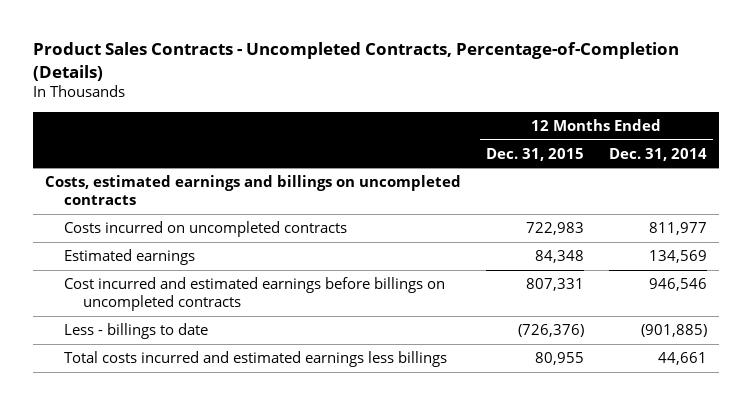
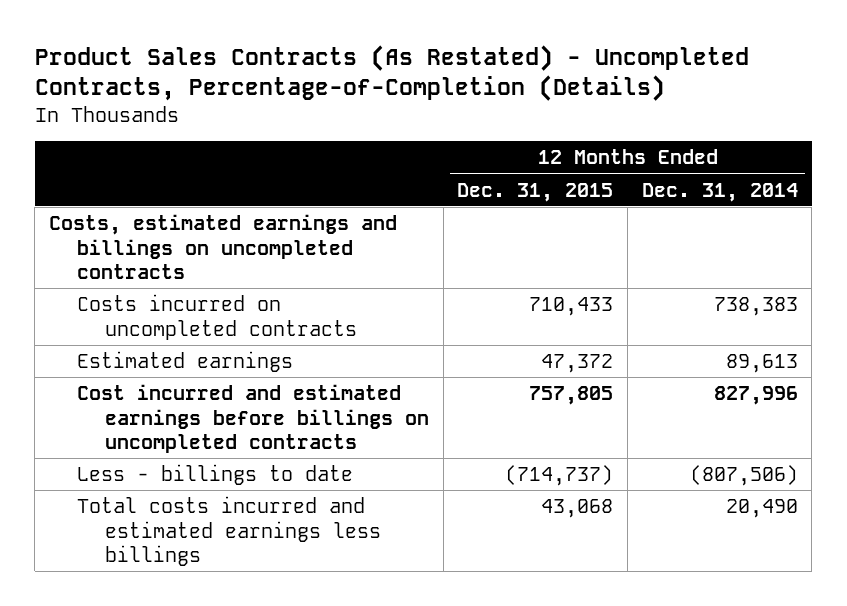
[32,42,679,81] Product Sales Contracts - Uncompleted Contracts, Percentage-of-Completion (Details) -> [34,45,749,102] Product Sales Contracts (As Restated) - Uncompleted Contracts, Percentage-of-Completion (Details)
[525,222,584,236] 722,983 -> [529,297,614,317] 710,433
[648,222,707,236] 811,977 -> [713,297,798,317] 738,383
[534,250,584,264] 84,348 -> [541,354,614,374] 47,372
[648,250,707,264] 134,569 -> [725,354,798,374] 89,613
[525,278,584,292] 807,331 -> [529,386,614,406] 757,805
[648,278,707,292] 946,546 -> [713,386,798,406] 827,996
[517,324,584,338] (726,376) -> [505,465,614,487] (714,737)
[640,324,707,338] (901,885) -> [689,465,798,487] (807,506)
[534,352,584,366] 80,955 -> [541,499,614,519] 43,068
[657,352,707,366] 44,661 -> [725,499,798,519] 20,490

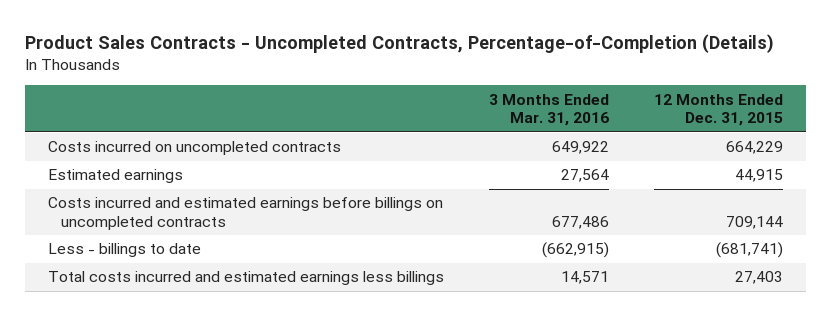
[34,45,749,102] Product Sales Contracts (As Restated) - Uncompleted Contracts, Percentage-of-Completion (Details) -> [25,34,775,54] Product Sales Contracts - Uncompleted Contracts, Percentage-of-Completion (Details)
[641,182,798,202] Dec. 31, 2014 -> none
none -> [488,93,609,127] 3 Months Ended Mar. 31, 2016
[48,214,397,280] Costs, estimated earnings and billings on uncompleted contracts -> none
[529,297,614,317] 710,433 -> [725,141,783,155] 664,229
[541,354,614,374] 47,372 -> [734,169,783,183] 44,915
[77,384,430,454] Cost incurred and estimated earnings before billings on uncompleted contracts -> [47,197,443,230] Costs incurred and estimated earnings before billings on uncompleted contracts
[529,386,614,406] 757,805 -> [725,215,783,229] 709,144
[505,465,614,487] (714,737) -> [715,242,783,259] (681,741)
[541,499,614,519] 43,068 -> [734,271,783,285] 27,403

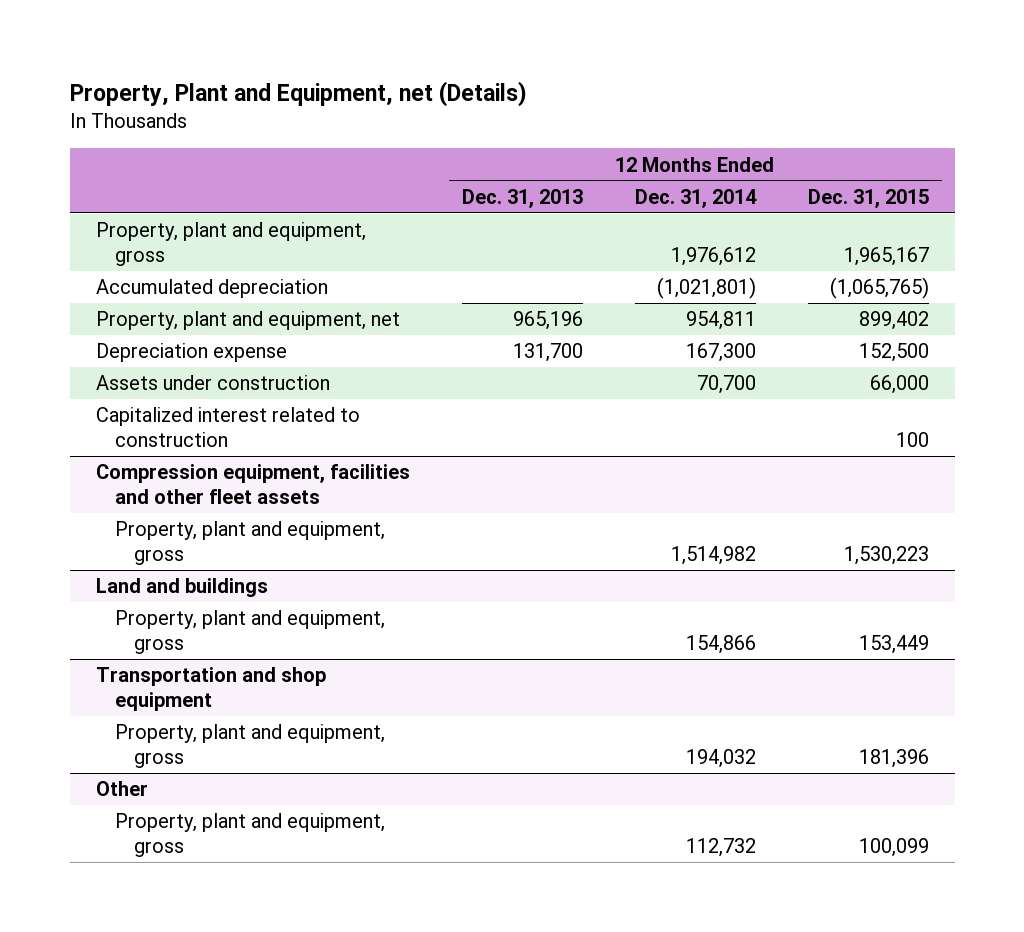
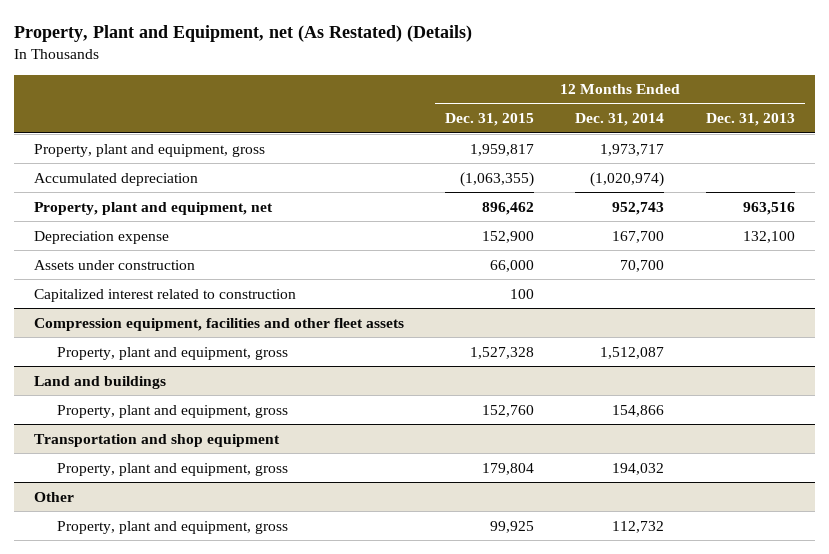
[69,81,527,108] Property, Plant and Equipment, net (Details) -> [13,24,472,42] Property, Plant and Equipment, net (As Restated) (Details)
[670,247,756,267] 1,976,612 -> [600,143,665,156] 1,973,717
[843,247,929,267] 1,965,167 -> [470,143,535,156] 1,959,817
[656,277,756,300] (1,021,801) -> [590,171,665,187] (1,020,974)
[829,277,929,300] (1,065,765) -> [460,171,535,187] (1,063,355)
[512,311,583,331] 965,196 -> [742,201,795,215] 963,516
[685,311,756,331] 954,811 -> [612,201,665,215] 952,743
[858,311,929,331] 899,402 -> [482,201,535,215] 896,462
[512,343,583,363] 131,700 -> [742,230,795,243] 132,100
[685,343,756,363] 167,300 -> [612,230,665,243] 167,700
[858,343,929,363] 152,500 -> [482,230,535,243] 152,900
[670,546,756,566] 1,514,982 -> [600,346,665,359] 1,512,087
[843,546,929,566] 1,530,223 -> [470,346,535,359] 1,527,328
[858,635,929,655] 153,449 -> [482,404,535,417] 152,760
[858,749,929,769] 181,396 -> [482,462,535,475] 179,804
[858,838,929,858] 100,099 -> [490,520,535,533] 99,925

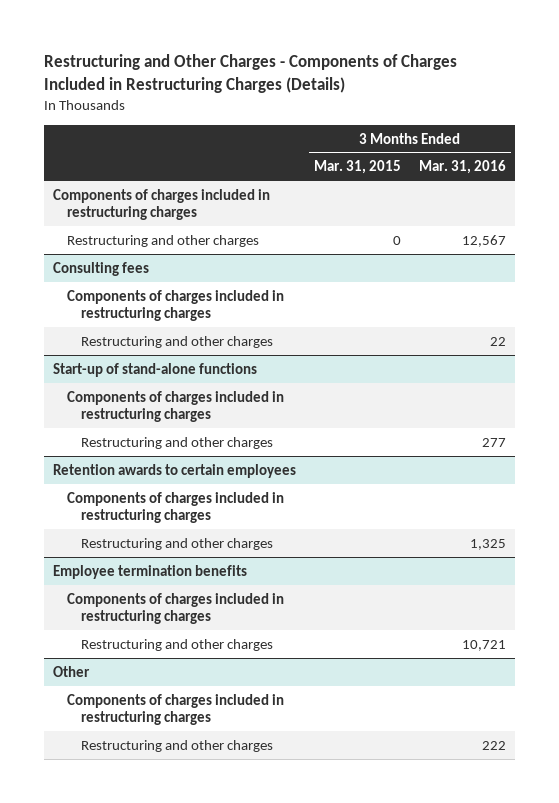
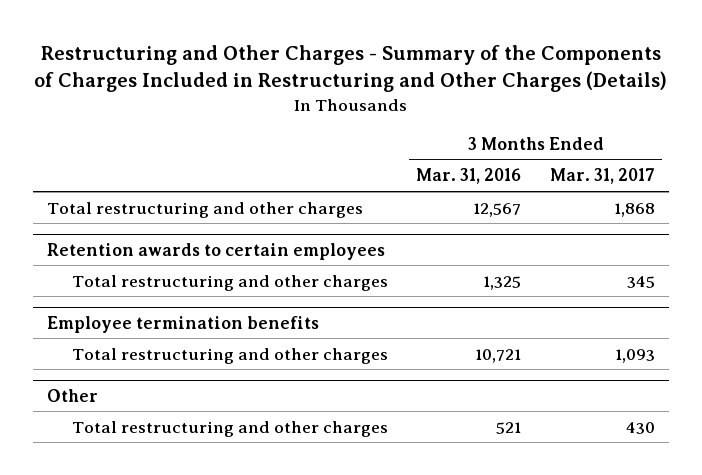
[43,53,457,94] Restructuring and Other Charges - Components of Charges Included in Restructuring Charges (Details) -> [33,45,667,93] Restructuring and Other Charges - Summary of the Components of Charges Included in Restructuring and Other Charges (Details)
[314,160,402,175] Mar. 31, 2015 -> none
none -> [549,168,655,185] Mar. 31, 2017
[52,188,270,221] Components of charges included in restructuring charges -> none
[52,261,149,276] Consulting fees -> none
[66,289,284,322] Components of charges included in restructuring charges -> none
[80,335,273,348] Restructuring and other charges -> none
[52,362,257,377] Start-up of stand-alone functions -> none
[66,390,284,423] Components of charges included in restructuring charges -> none
[80,436,273,449] Restructuring and other charges -> none
[66,234,259,247] Restructuring and other charges -> [47,201,364,218] Total restructuring and other charges
[66,491,284,524] Components of charges included in restructuring charges -> none
[80,537,273,550] Restructuring and other charges -> [72,274,389,291] Total restructuring and other charges
[66,592,284,625] Components of charges included in restructuring charges -> none
[80,638,273,651] Restructuring and other charges -> [72,347,389,364] Total restructuring and other charges
[66,693,284,726] Components of charges included in restructuring charges -> none
[80,739,273,752] Restructuring and other charges -> [72,420,389,437] Total restructuring and other charges
[482,740,507,750] 222 -> [496,421,522,434] 521

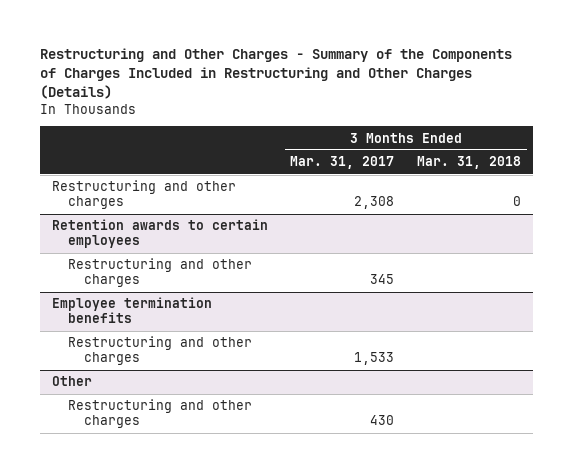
[416,168,522,185] Mar. 31, 2016 -> none
none -> [417,156,522,170] Mar. 31, 2018
[47,201,364,218] Total restructuring and other charges -> [51,180,236,210] Restructuring and other charges
[613,202,655,217] 1,868 -> [354,196,395,210] 2,308
[72,274,389,291] Total restructuring and other charges -> [67,258,252,288] Restructuring and other charges
[72,347,389,364] Total restructuring and other charges -> [67,336,252,366] Restructuring and other charges
[614,348,655,363] 1,093 -> [354,352,395,366] 1,533
[72,420,389,437] Total restructuring and other charges -> [67,399,252,429] Restructuring and other charges

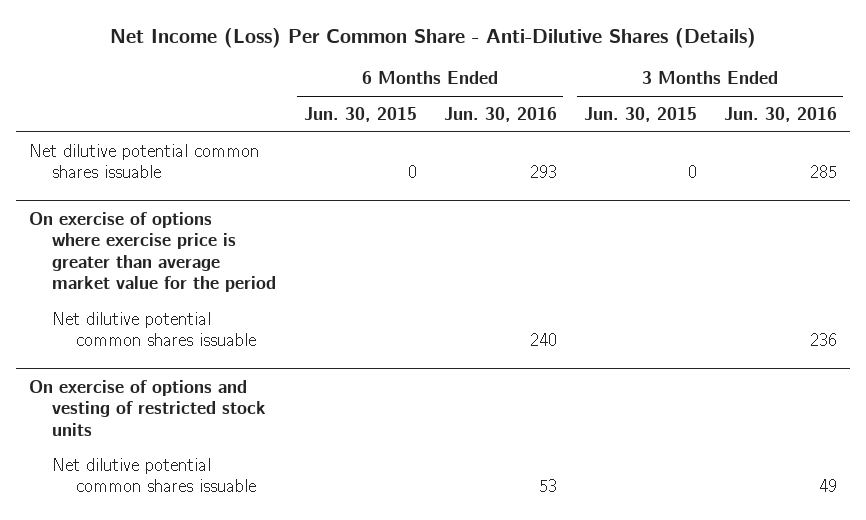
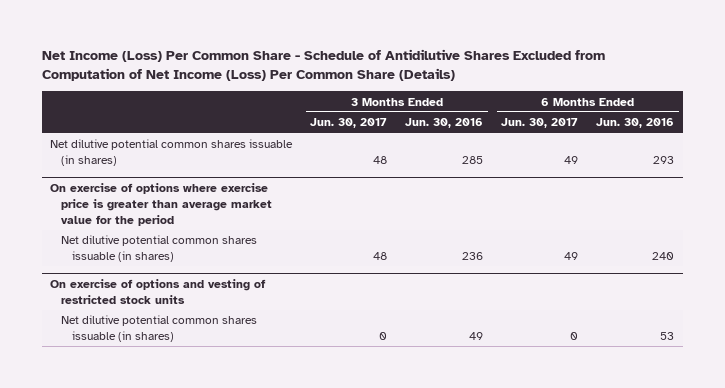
[110,28,757,49] Net Income (Loss) Per Common Share - Anti-Dilutive Shares (Details) -> [41,49,605,82] Net Income (Loss) Per Common Share - Schedule of Antidilutive Shares Excluded from Computation of Net Income (Loss) Per Common Share (Details)
[303,106,417,122] Jun. 30, 2015 -> none
[583,106,697,122] Jun. 30, 2015 -> none
none -> [310,118,388,129] Jun. 30, 2017
none -> [501,118,579,129] Jun. 30, 2017
[29,143,260,179] Net dilutive potential common shares issuable -> [50,139,294,167] Net dilutive potential common shares issuable (in shares)
[52,311,256,347] Net dilutive potential common shares issuable -> [61,235,258,263] Net dilutive potential common shares issuable (in shares)
[52,457,256,493] Net dilutive potential common shares issuable -> [61,315,258,343] Net dilutive potential common shares issuable (in shares)

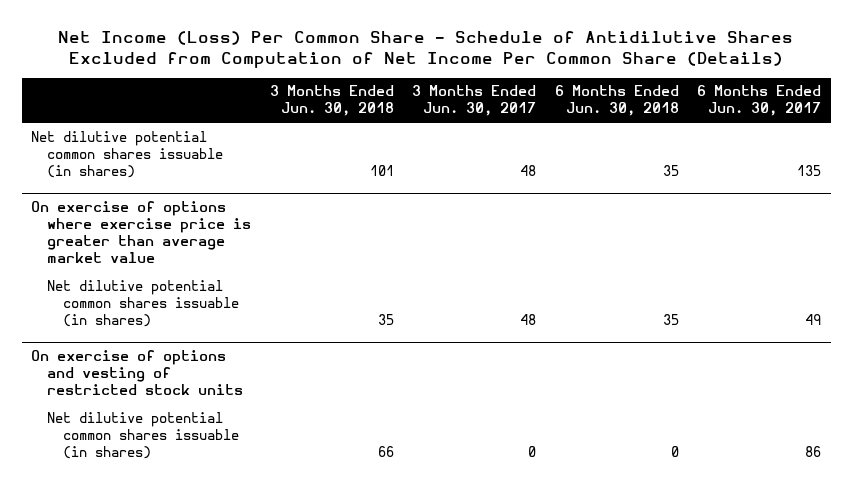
[41,49,605,82] Net Income (Loss) Per Common Share - Schedule of Antidilutive Shares Excluded from Computation of Net Income (Loss) Per Common Share (Details) -> [58,31,794,69] Net Income (Loss) Per Common Share - Schedule of Antidilutive Shares Excluded from Computation of Net Income Per Common Share (Details)
[405,118,484,129] Jun. 30, 2016 -> none
[596,118,675,129] Jun. 30, 2016 -> none
none -> [269,85,394,117] 3 Months Ended Jun. 30, 2018
none -> [554,85,679,117] 6 Months Ended Jun. 30, 2018
[564,156,579,165] 49 -> [797,164,822,176] 135
[50,183,273,226] On exercise of options where exercise price is greater than average market value for the period -> [31,201,252,264] On exercise of options where exercise price is greater than average market value
[570,332,579,341] 0 -> [805,445,822,457] 86

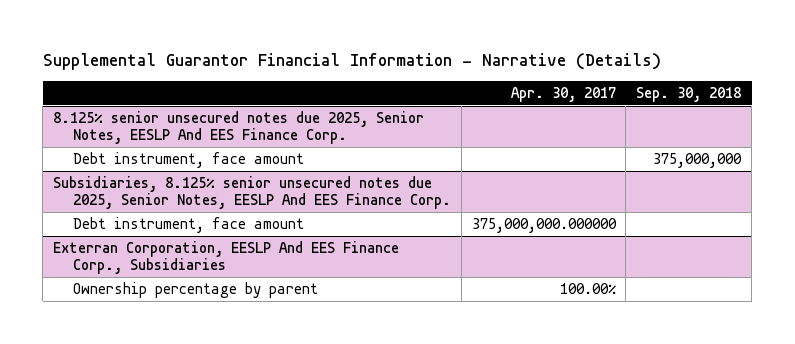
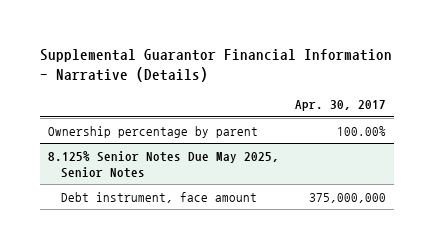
[636,86,742,102] Sep. 30, 2018 -> none
[53,111,425,145] 8.125% senior unsecured notes due 2025, Senior Notes, EESLP And EES Finance Corp. -> none
[72,152,304,169] Debt instrument, face amount -> none
[53,176,451,210] Subsidiaries, 8.125% senior unsecured notes due 2025, Senior Notes, EESLP And EES Finance Corp. -> none
[72,217,304,234] Debt instrument, face amount -> none
[53,241,400,275] Exterran Corporation, EESLP And EES Finance Corp., Subsidiaries -> none
none -> [47,150,279,178] 8.125% Senior Notes Due May 2025, Senior Notes
none -> [60,191,257,203] Debt instrument, face amount

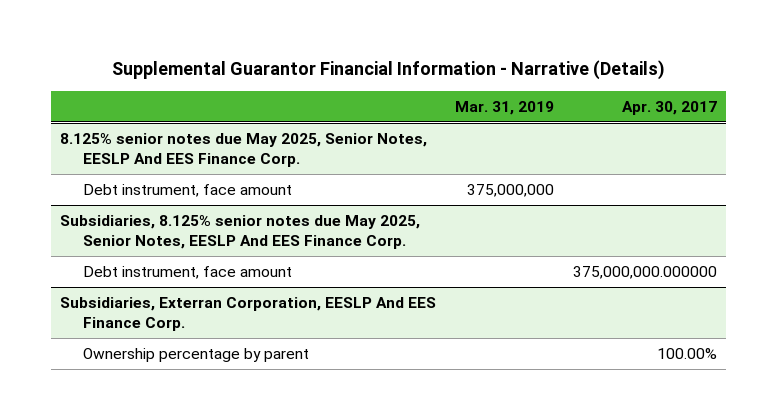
none -> [455,100,555,115] Mar. 31, 2019
none -> [60,133,428,167] 8.125% senior notes due May 2025, Senior Notes, EESLP And EES Finance Corp.
none -> [83,184,293,198] Debt instrument, face amount
none -> [60,215,421,249] Subsidiaries, 8.125% senior notes due May 2025, Senior Notes, EESLP And EES Finance Corp.
none -> [83,266,293,280] Debt instrument, face amount
none -> [60,297,437,331] Subsidiaries, Exterran Corporation, EESLP And EES Finance Corp.
[47,150,279,178] 8.125% Senior Notes Due May 2025, Senior Notes -> none
[60,191,257,203] Debt instrument, face amount -> none

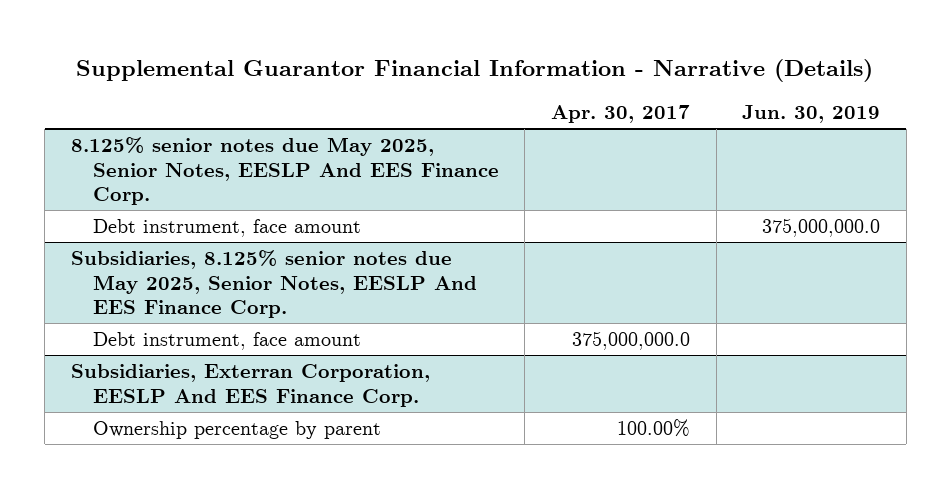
[455,100,555,115] Mar. 31, 2019 -> none
none -> [742,105,881,124] Jun. 30, 2019
[573,266,718,280] 375,000,000.000000 -> [572,331,691,351] 375,000,000.0

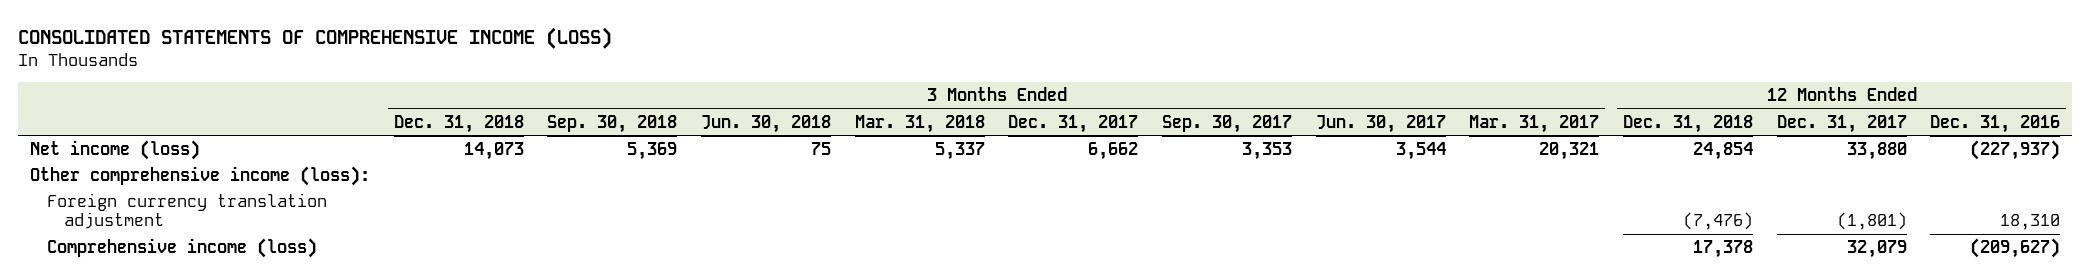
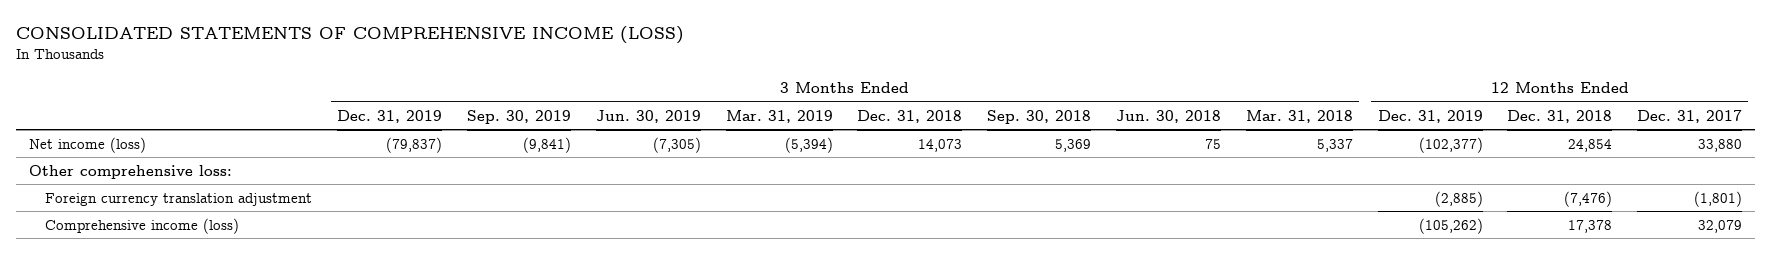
[1008,114,1139,133] Dec. 31, 2017 -> none
[1162,114,1293,133] Sep. 30, 2017 -> none
[1315,114,1446,133] Jun. 30, 2017 -> none
[1469,114,1600,133] Mar. 31, 2017 -> none
[1930,114,2061,133] Dec. 31, 2016 -> none
none -> [337,109,443,123] Dec. 31, 2019
none -> [467,109,572,124] Sep. 30, 2019
none -> [595,109,701,123] Jun. 30, 2019
none -> [725,109,833,123] Mar. 31, 2019
none -> [1377,109,1483,123] Dec. 31, 2019
[30,165,371,186] Other comprehensive income (loss): -> [28,164,232,179] Other comprehensive loss:

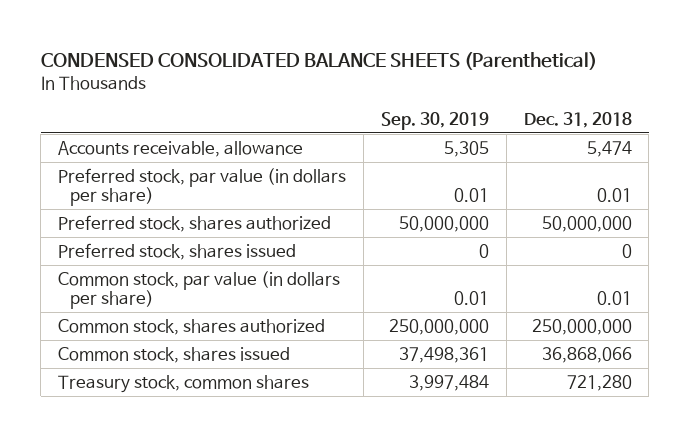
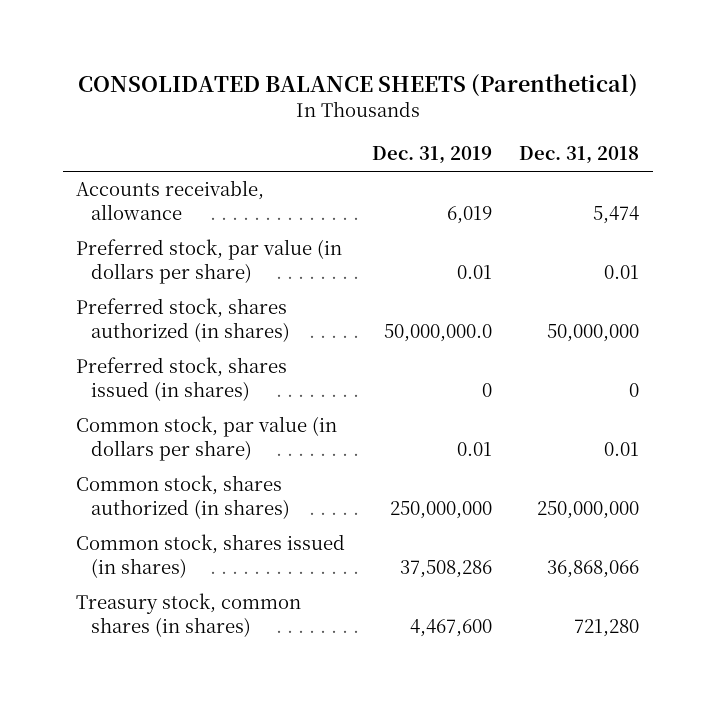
[40,51,597,70] CONDENSED CONSOLIDATED BALANCE SHEETS (Parenthetical) -> [77,74,638,98] CONSOLIDATED BALANCE SHEETS (Parenthetical)
[380,112,489,131] Sep. 30, 2019 -> none
none -> [372,146,493,165] Dec. 31, 2019
[58,214,332,232] Preferred stock, shares authorized -> [76,298,291,343] Preferred stock, shares authorized (in shares)
[58,242,297,260] Preferred stock, shares issued -> [76,357,288,402] Preferred stock, shares issued (in shares)
[58,318,326,335] Common stock, shares authorized -> [76,475,291,520] Common stock, shares authorized (in shares)
[58,346,291,363] Common stock, shares issued -> [76,534,346,579] Common stock, shares issued (in shares)
[58,374,310,393] Treasury stock, common shares -> [76,593,302,638] Treasury stock, common shares (in shares)

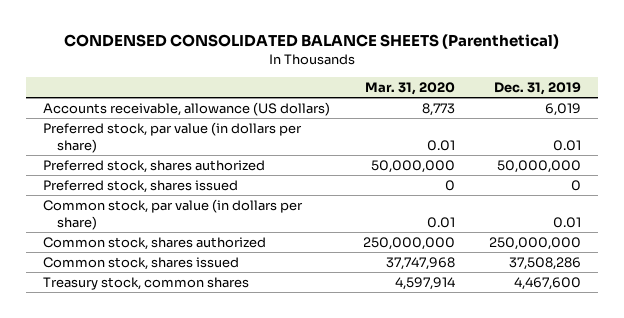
[77,74,638,98] CONSOLIDATED BALANCE SHEETS (Parenthetical) -> [63,34,559,50] CONDENSED CONSOLIDATED BALANCE SHEETS (Parenthetical)
[519,146,640,165] Dec. 31, 2018 -> none
none -> [365,82,456,96] Mar. 31, 2020
[76,180,265,221] Accounts receivable, allowance -> [42,101,330,116] Accounts receivable, allowance (US dollars)
[76,298,291,343] Preferred stock, shares authorized (in shares) -> [42,159,265,173] Preferred stock, shares authorized
[384,324,493,343] 50,000,000.0 -> [497,159,582,173] 50,000,000
[76,357,288,402] Preferred stock, shares issued (in shares) -> [42,179,238,193] Preferred stock, shares issued
[76,475,291,520] Common stock, shares authorized (in shares) -> [42,236,266,250] Common stock, shares authorized
[76,534,346,579] Common stock, shares issued (in shares) -> [42,256,239,270] Common stock, shares issued
[76,593,302,638] Treasury stock, common shares (in shares) -> [42,276,249,290] Treasury stock, common shares

